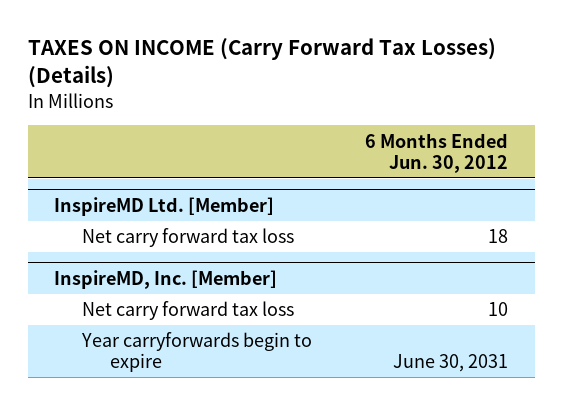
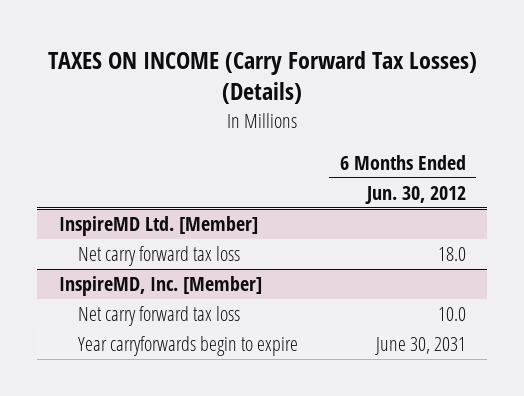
[488,229,509,244] 18 -> [437,247,466,262] 18.0
[488,302,509,317] 10 -> [437,307,466,322] 10.0

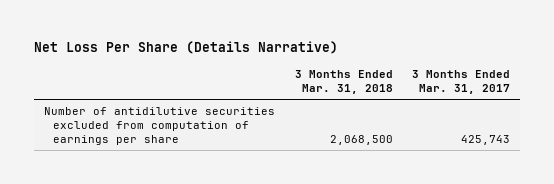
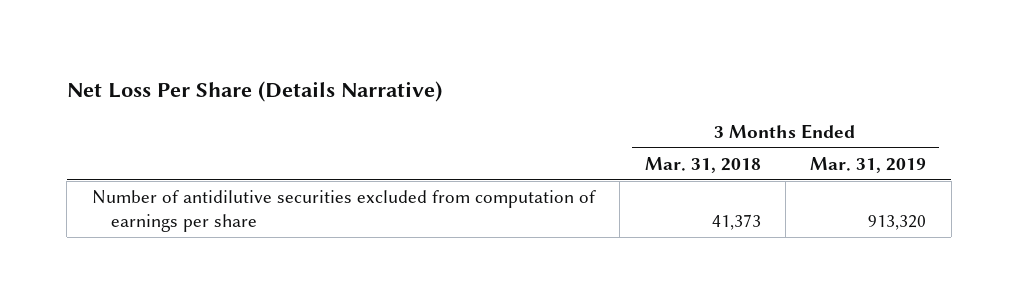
[412,70,511,95] 3 Months Ended Mar. 31, 2017 -> none
none -> [810,156,927,173] Mar. 31, 2019
[329,135,393,146] 2,068,500 -> [711,213,761,230] 41,373

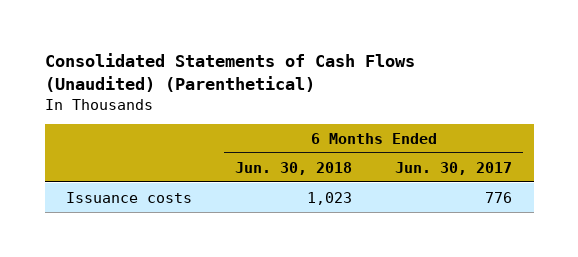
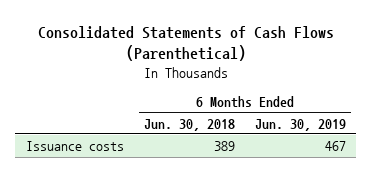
[44,53,415,92] Consolidated Statements of Cash Flows (Unaudited) (Parenthetical) -> [37,25,334,62] Consolidated Statements of Cash Flows (Parenthetical)
[395,161,513,175] Jun. 30, 2017 -> none
none -> [255,118,347,131] Jun. 30, 2019
[307,191,353,205] 1,023 -> [213,141,235,152] 389

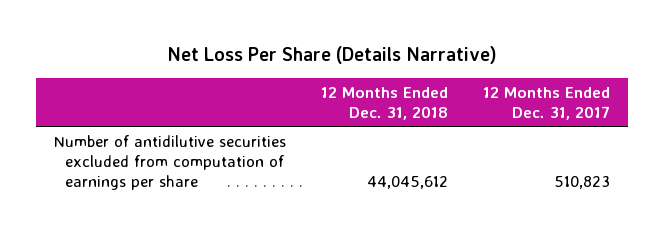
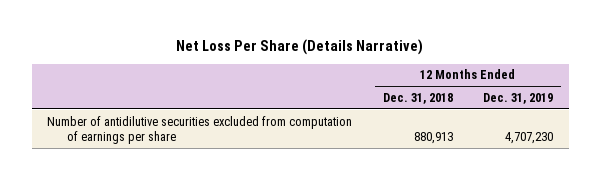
[483,86,611,120] 12 Months Ended Dec. 31, 2017 -> none
none -> [483,92,554,104] Dec. 31, 2019
[366,175,448,189] 44,045,612 -> [413,132,453,145] 880,913

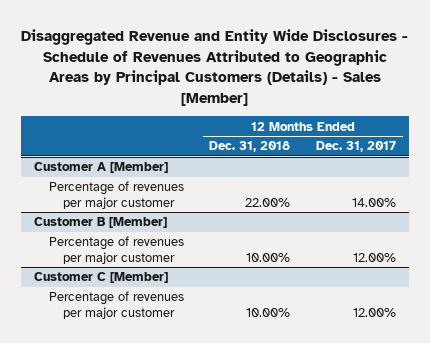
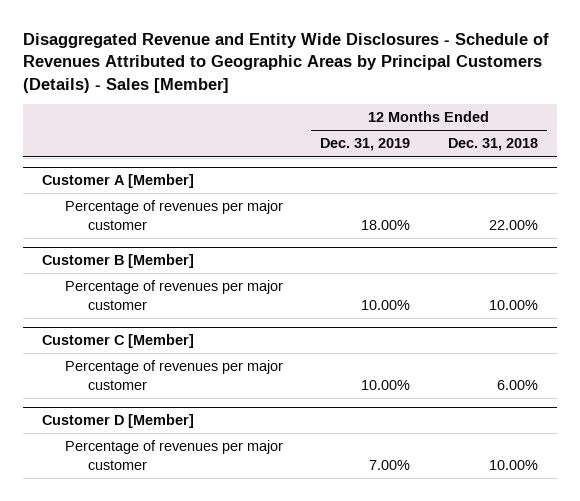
[316,141,397,153] Dec. 31, 2017 -> none
none -> [320,138,411,152] Dec. 31, 2019
none -> [64,360,283,390] Percentage of revenues per major customer
none -> [41,414,194,429] Customer D [Member]

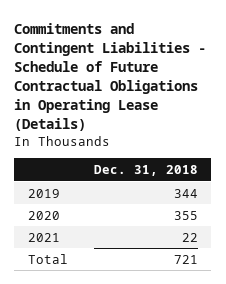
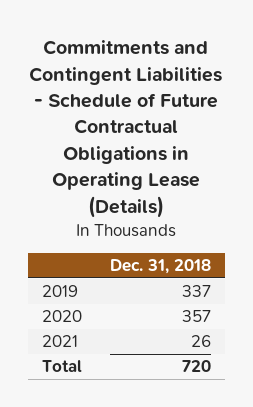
[174,188,199,198] 344 -> [181,285,211,298] 337
[174,210,199,220] 355 -> [181,310,211,323] 357
[182,232,199,242] 22 -> [190,335,211,348] 26
[174,254,199,264] 721 -> [181,360,211,373] 720

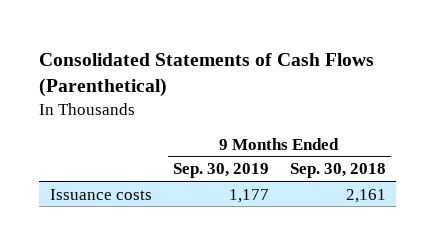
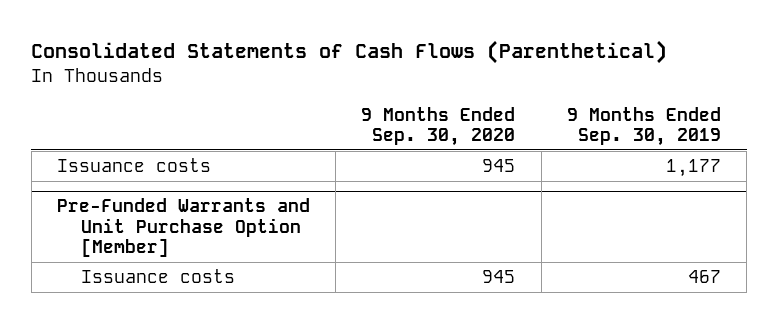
[289,163,386,179] Sep. 30, 2018 -> none
none -> [361,106,516,147] 9 Months Ended Sep. 30, 2020
none -> [56,198,310,258] Pre-Funded Warrants and Unit Purchase Option [Member]
none -> [81,269,236,284] Issuance costs

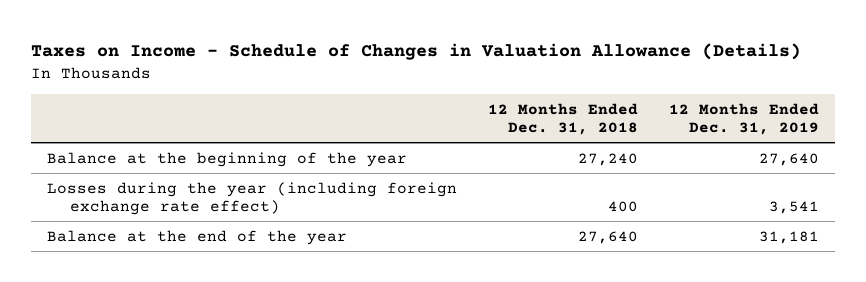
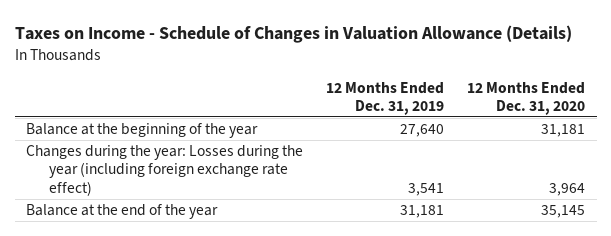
[487,102,638,136] 12 Months Ended Dec. 31, 2018 -> none
none -> [467,81,586,115] 12 Months Ended Dec. 31, 2020
[46,181,457,216] Losses during the year (including foreign exchange rate effect) -> [26,145,304,196] Changes during the year: Losses during the year (including foreign exchange rate effect)

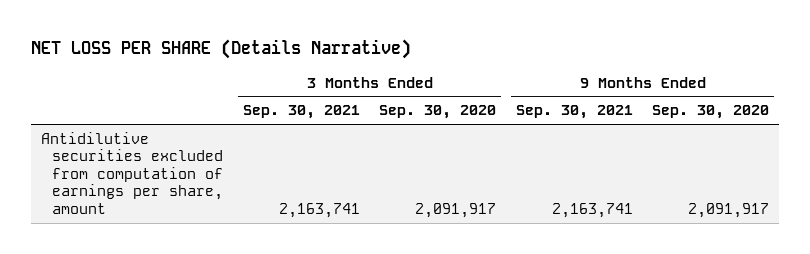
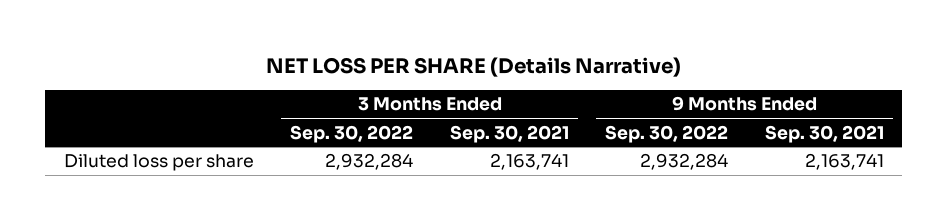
[379,105,497,120] Sep. 30, 2020 -> none
[652,105,770,120] Sep. 30, 2020 -> none
none -> [290,124,414,143] Sep. 30, 2022
none -> [605,124,729,143] Sep. 30, 2022
[40,131,224,214] Antidilutive securities excluded from computation of earnings per share, amount -> [63,154,254,172] Diluted loss per share

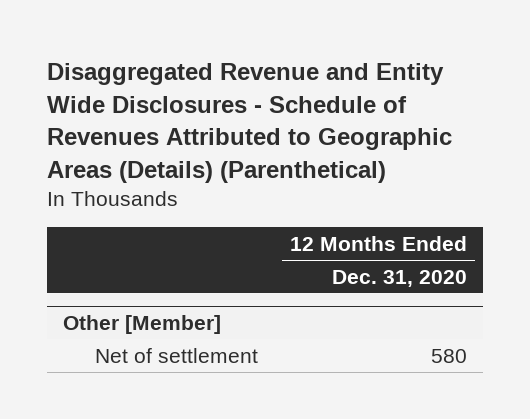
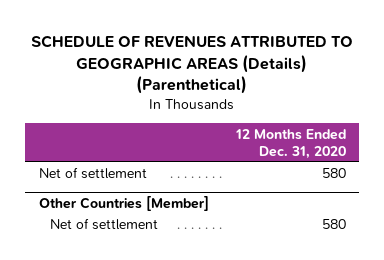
[47,62,453,183] Disaggregated Revenue and Entity Wide Disclosures - Schedule of Revenues Attributed to Geographic Areas (Details) (Parenthetical) -> [31,34,354,95] SCHEDULE OF REVENUES ATTRIBUTED TO GEOGRAPHIC AREAS (Details) (Parenthetical)
[63,314,222,334] Other [Member] -> none
none -> [38,195,209,211] Other Countries [Member]
none -> [49,218,158,231] Net of settlement

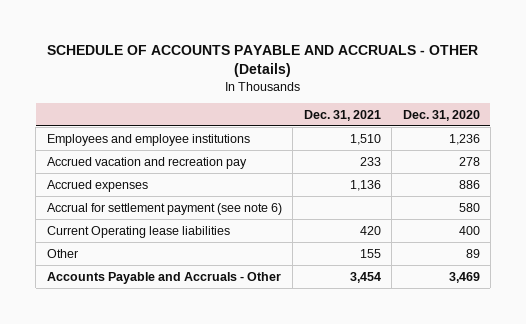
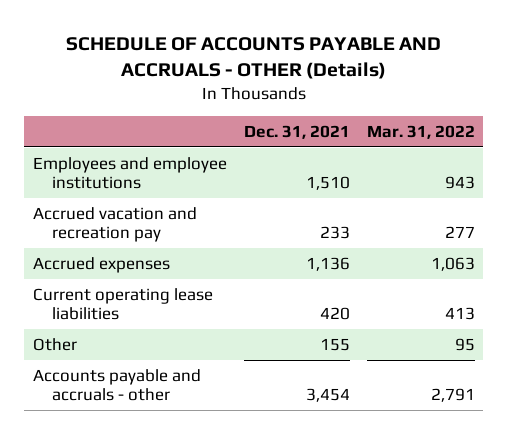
[402,109,480,121] Dec. 31, 2020 -> none
none -> [366,124,475,139] Mar. 31, 2022
[46,202,282,215] Accrual for settlement payment (see note 6) -> none
[46,225,230,238] Current Operating lease liabilities -> [32,287,213,321] Current operating lease liabilities
[46,271,281,284] Accounts Payable and Accruals - Other -> [32,368,201,402] Accounts payable and accruals - other

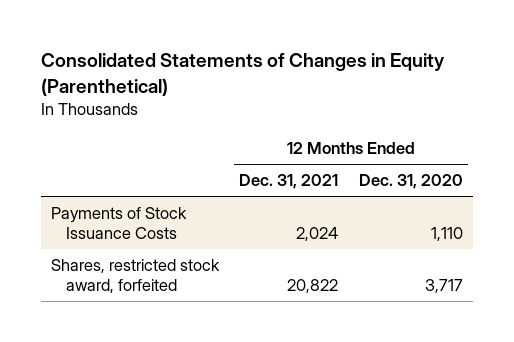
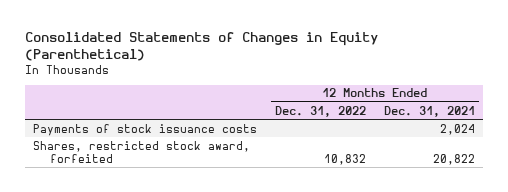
[358,174,463,190] Dec. 31, 2020 -> none
none -> [275,105,367,117] Dec. 31, 2022
[50,207,187,239] Payments of Stock Issuance Costs -> [33,123,258,136] Payments of stock issuance costs

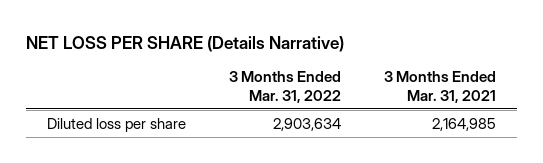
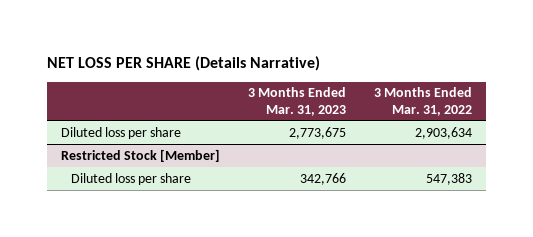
[383,71,496,103] 3 Months Ended Mar. 31, 2021 -> none
none -> [247,87,346,116] 3 Months Ended Mar. 31, 2023
none -> [60,148,220,162] Restricted Stock [Member]
none -> [70,172,191,185] Diluted loss per share

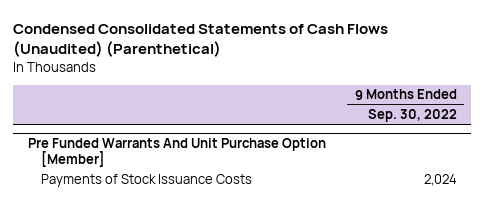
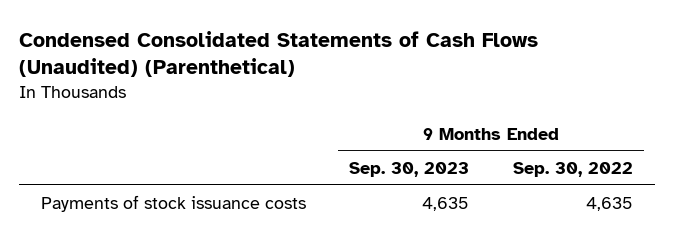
none -> [349,161,470,177] Sep. 30, 2023
[27,137,326,167] Pre Funded Warrants And Unit Purchase Option [Member] -> none
[40,173,252,187] Payments of Stock Issuance Costs -> [40,195,306,213] Payments of stock issuance costs
[423,173,457,186] 2,024 -> [586,197,634,212] 4,635

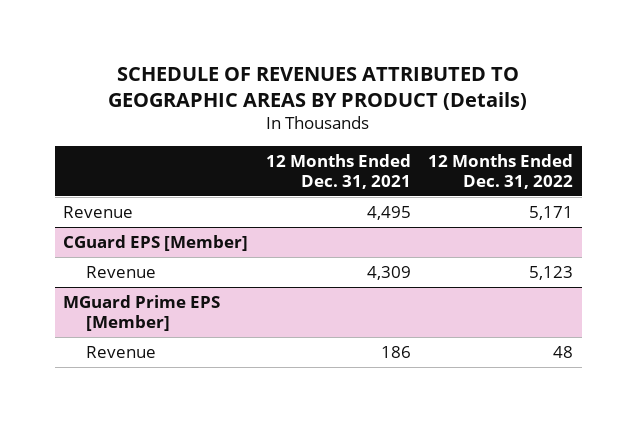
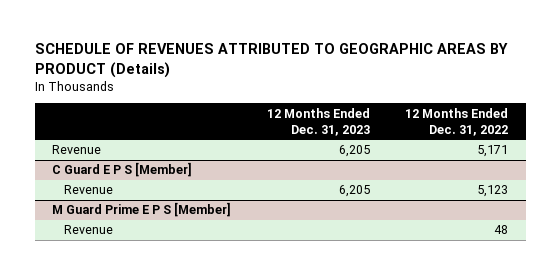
[265,153,411,189] 12 Months Ended Dec. 31, 2021 -> none
none -> [266,107,370,136] 12 Months Ended Dec. 31, 2023
[63,234,249,251] CGuard EPS [Member] -> [52,162,193,178] C Guard E P S [Member]
[63,294,221,331] MGuard Prime EPS [Member] -> [52,202,232,218] M Guard Prime E P S [Member]

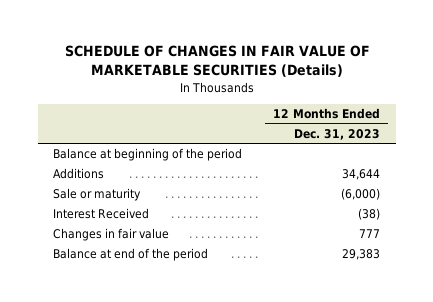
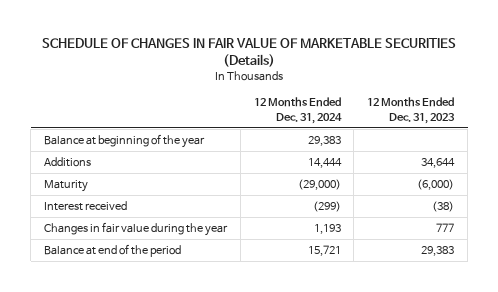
none -> [253,97,342,124] 12 Months Ended Dec. 31, 2024
[53,148,243,162] Balance at beginning of the period -> [44,133,206,148] Balance at beginning of the year
[53,188,142,202] Sale or maturity -> none
none -> [44,179,89,192] Maturity
[53,208,150,220] Interest Received -> [44,200,128,211] Interest received
[53,228,170,242] Changes in fair value -> [44,221,229,236] Changes in fair value during the year

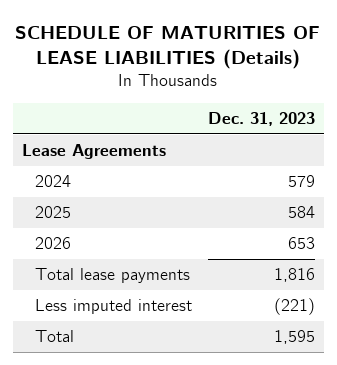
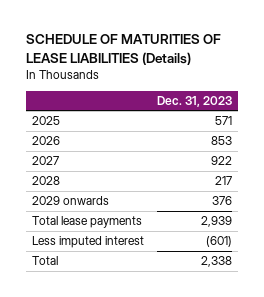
[21,144,166,160] Lease Agreements -> none
[34,175,71,188] 2024 -> none
[288,206,316,219] 584 -> [214,116,232,126] 571
[288,237,316,250] 653 -> [210,136,232,146] 853
none -> [32,156,60,166] 2027
none -> [32,176,61,186] 2028
none -> [32,196,110,206] 2029 onwards
[274,268,316,283] 1,816 -> [200,216,232,228] 2,939
[274,298,316,316] (221) -> [205,236,232,248] (601)
[274,330,316,345] 1,595 -> [200,256,232,268] 2,338

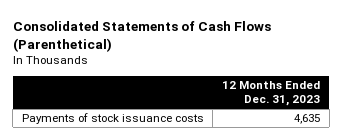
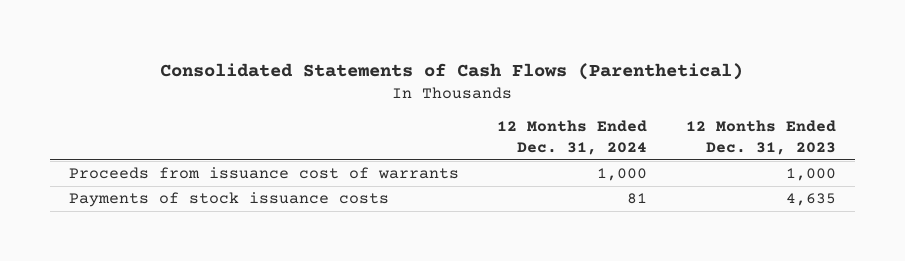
none -> [497,120,648,156] 12 Months Ended Dec. 31, 2024
none -> [69,167,460,180] Proceeds from issuance cost of warrants

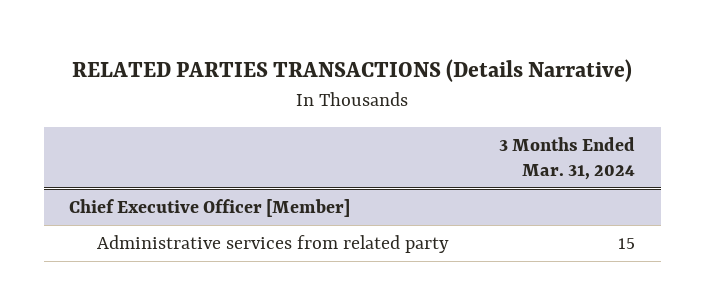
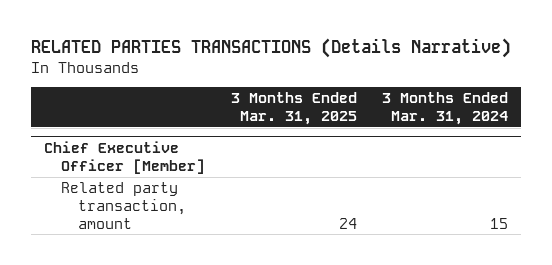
none -> [230,92,357,126] 3 Months Ended Mar. 31, 2025
[96,235,449,254] Administrative services from related party -> [60,181,186,229] Related party transaction, amount

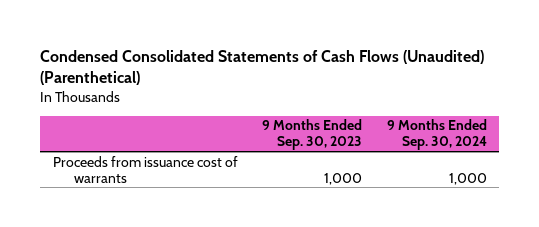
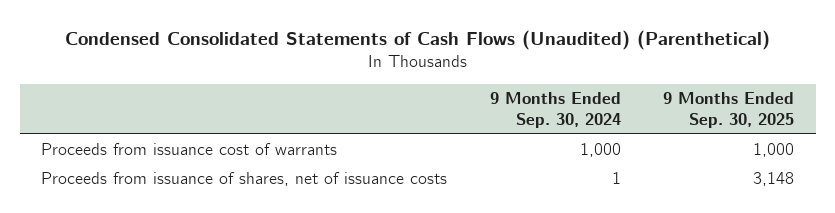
[262,119,363,151] 9 Months Ended Sep. 30, 2023 -> none
none -> [663,91,795,128] 9 Months Ended Sep. 30, 2025
none -> [41,172,448,187] Proceeds from issuance of shares, net of issuance costs

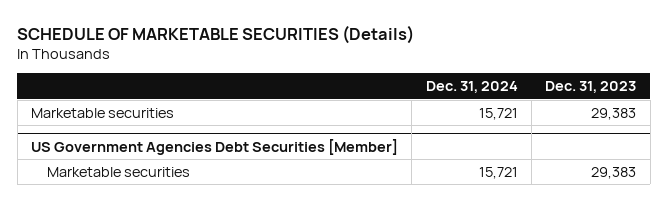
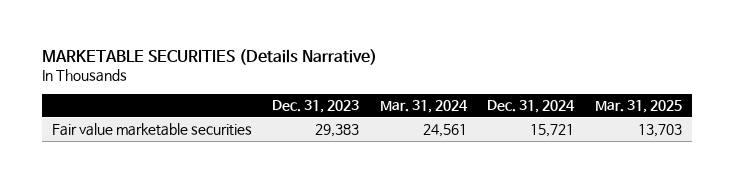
[17,24,415,44] SCHEDULE OF MARKETABLE SECURITIES (Details) -> [41,49,377,66] MARKETABLE SECURITIES (Details Narrative)
none -> [379,99,468,113] Mar. 31, 2024
none -> [594,99,682,113] Mar. 31, 2025
[31,138,399,155] US Government Agencies Debt Securities [Member] -> none
[47,166,191,177] Marketable securities -> none
[31,107,175,118] Marketable securities -> [51,123,252,137] Fair value marketable securities

